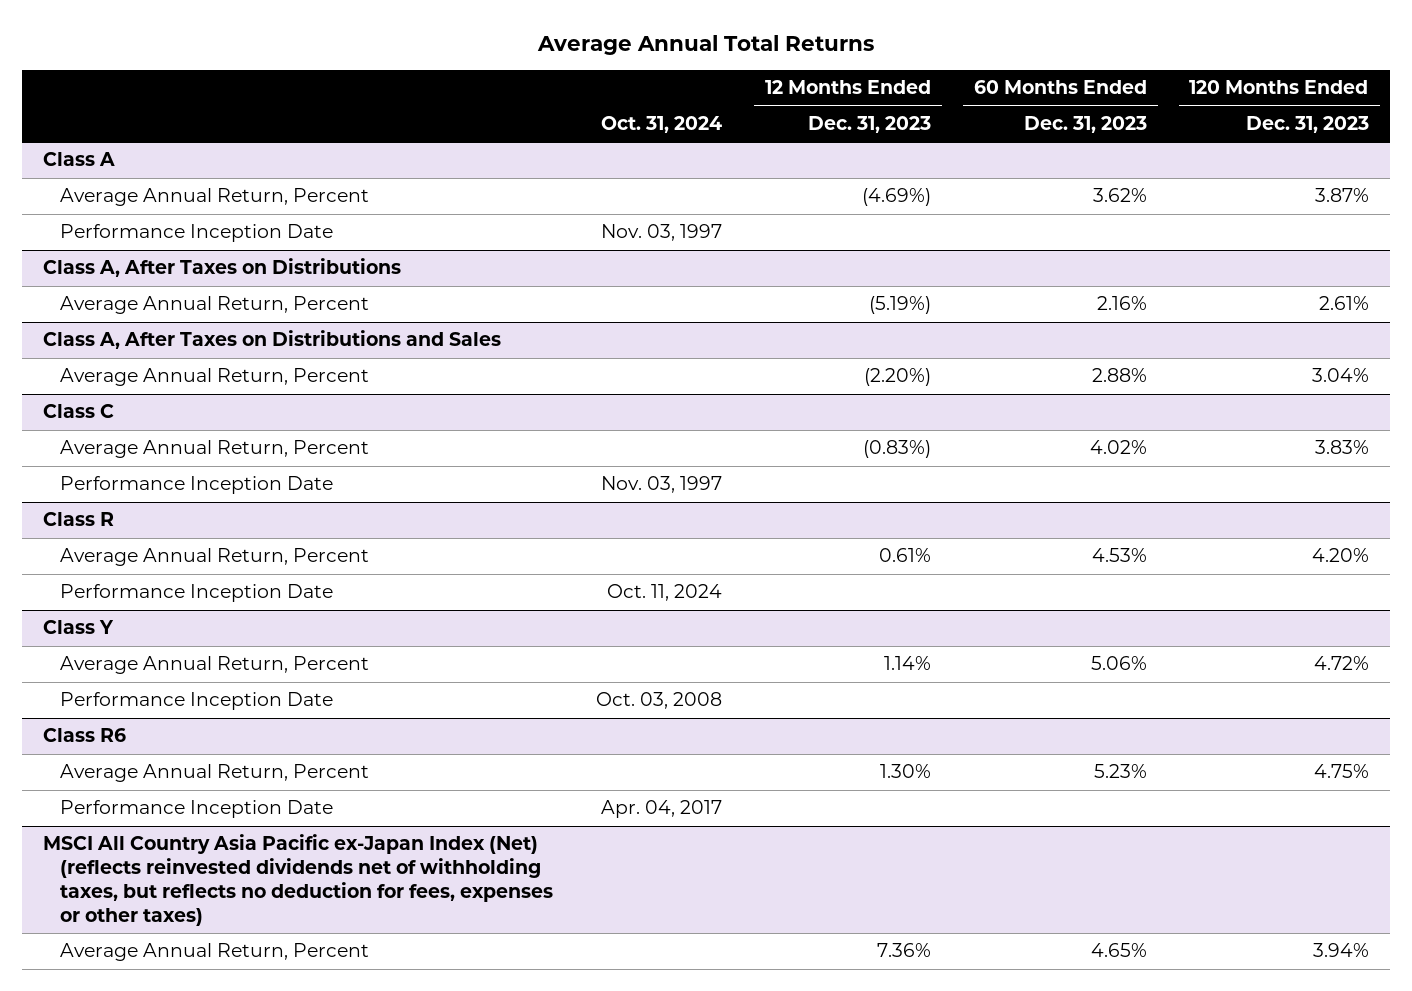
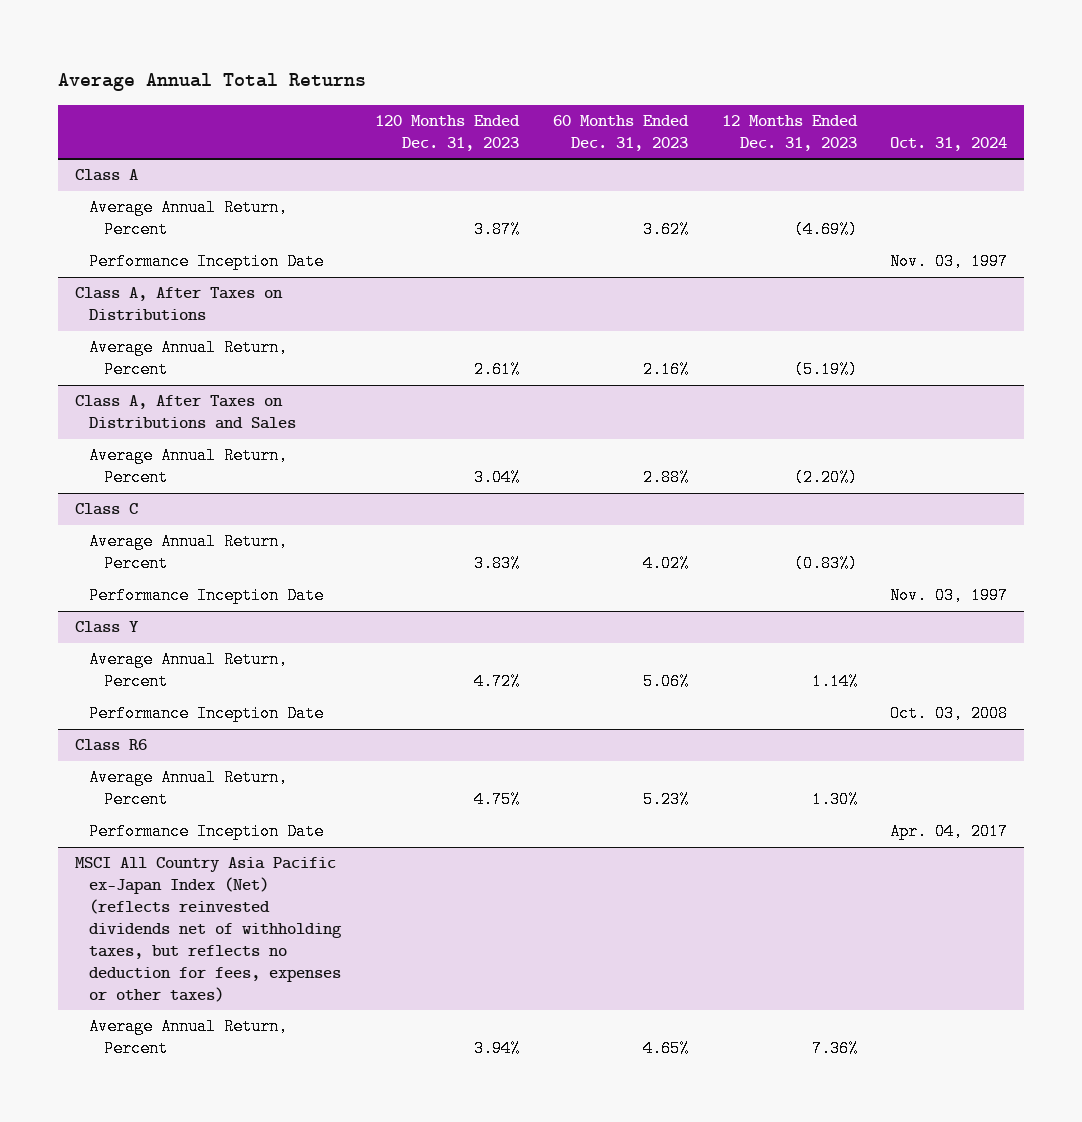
[43,512,115,527] Class R -> none
[60,548,370,567] Average Annual Return, Percent -> none
[60,584,334,603] Performance Inception Date -> none

